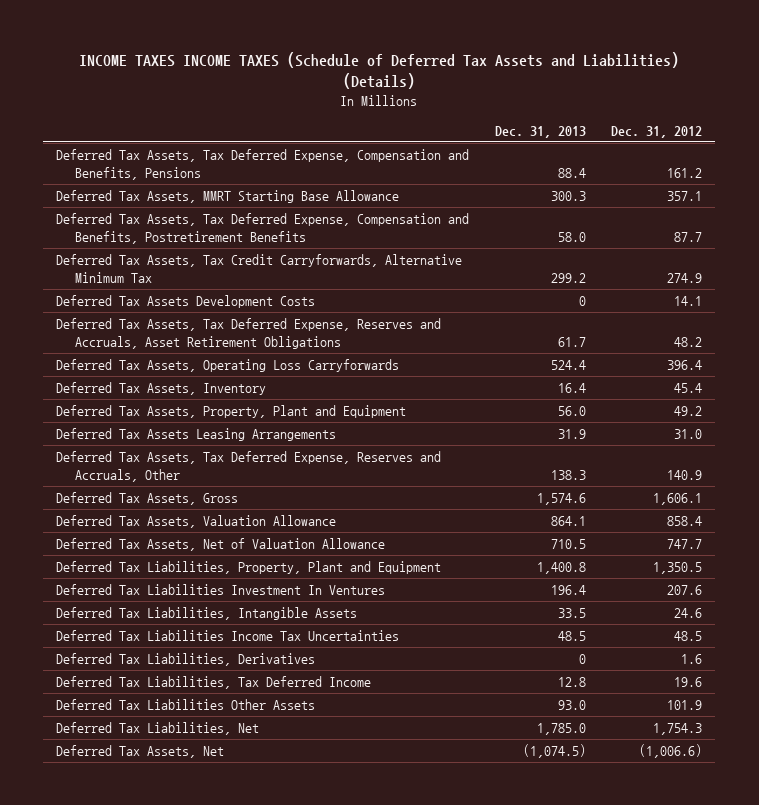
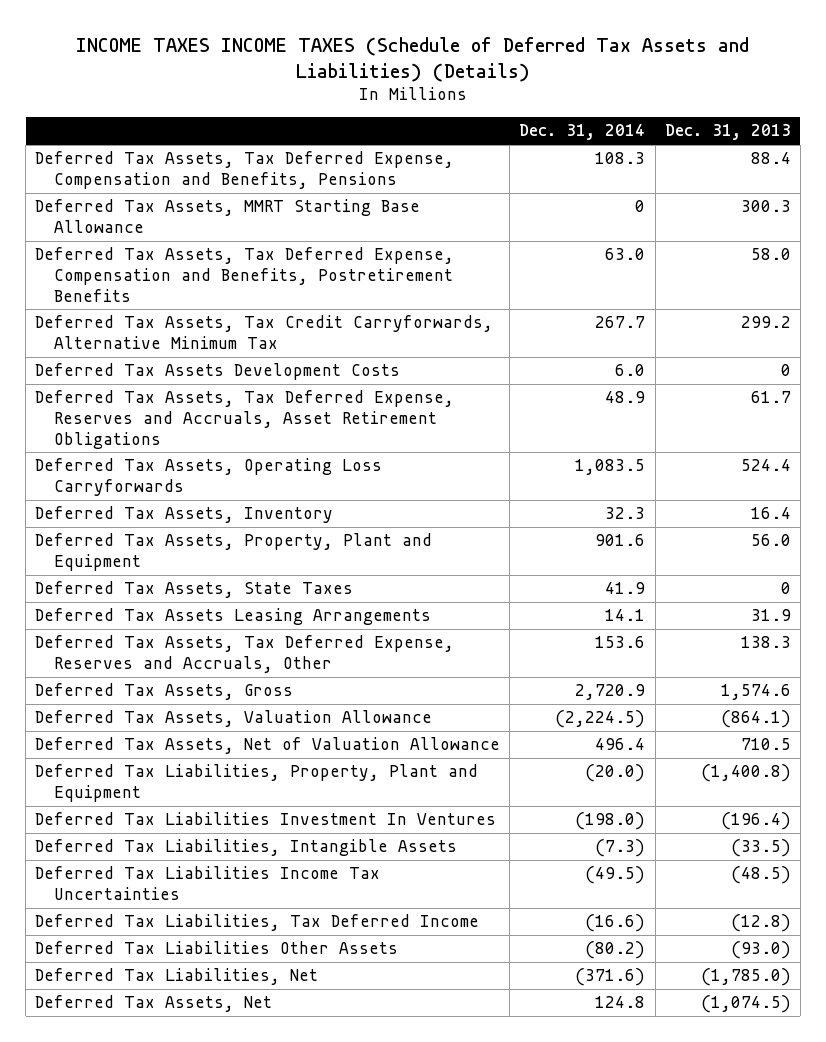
[611,125,703,138] Dec. 31, 2012 -> none
none -> [519,124,646,141] Dec. 31, 2014
none -> [35,581,354,599] Deferred Tax Assets, State Taxes
[550,515,586,526] 864.1 -> [720,710,791,729] (864.1)
[56,652,316,666] Deferred Tax Liabilities, Derivatives -> none
[536,561,586,574] 1,400.8 -> [700,764,791,783] (1,400.8)
[550,584,586,595] 196.4 -> [720,812,791,831] (196.4)
[557,607,586,618] 33.5 -> [730,839,791,858] (33.5)
[557,630,586,641] 48.5 -> [730,866,791,885] (48.5)
[557,676,586,687] 12.8 -> [730,914,791,933] (12.8)
[557,699,586,710] 93.0 -> [730,941,791,960] (93.0)
[536,722,586,735] 1,785.0 -> [700,968,791,987] (1,785.0)

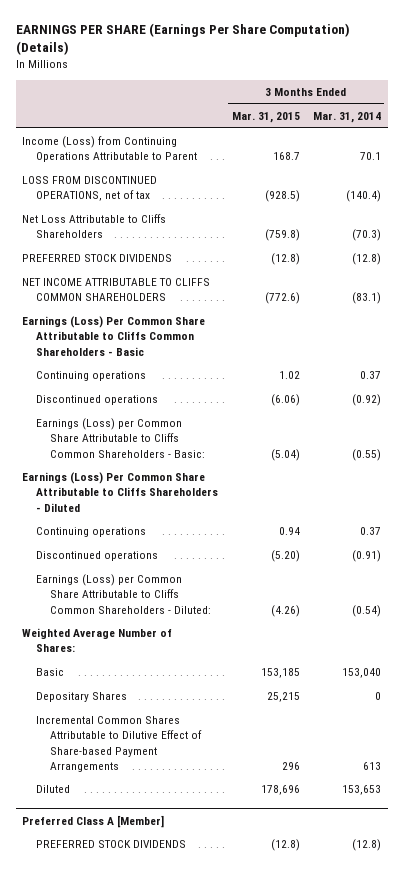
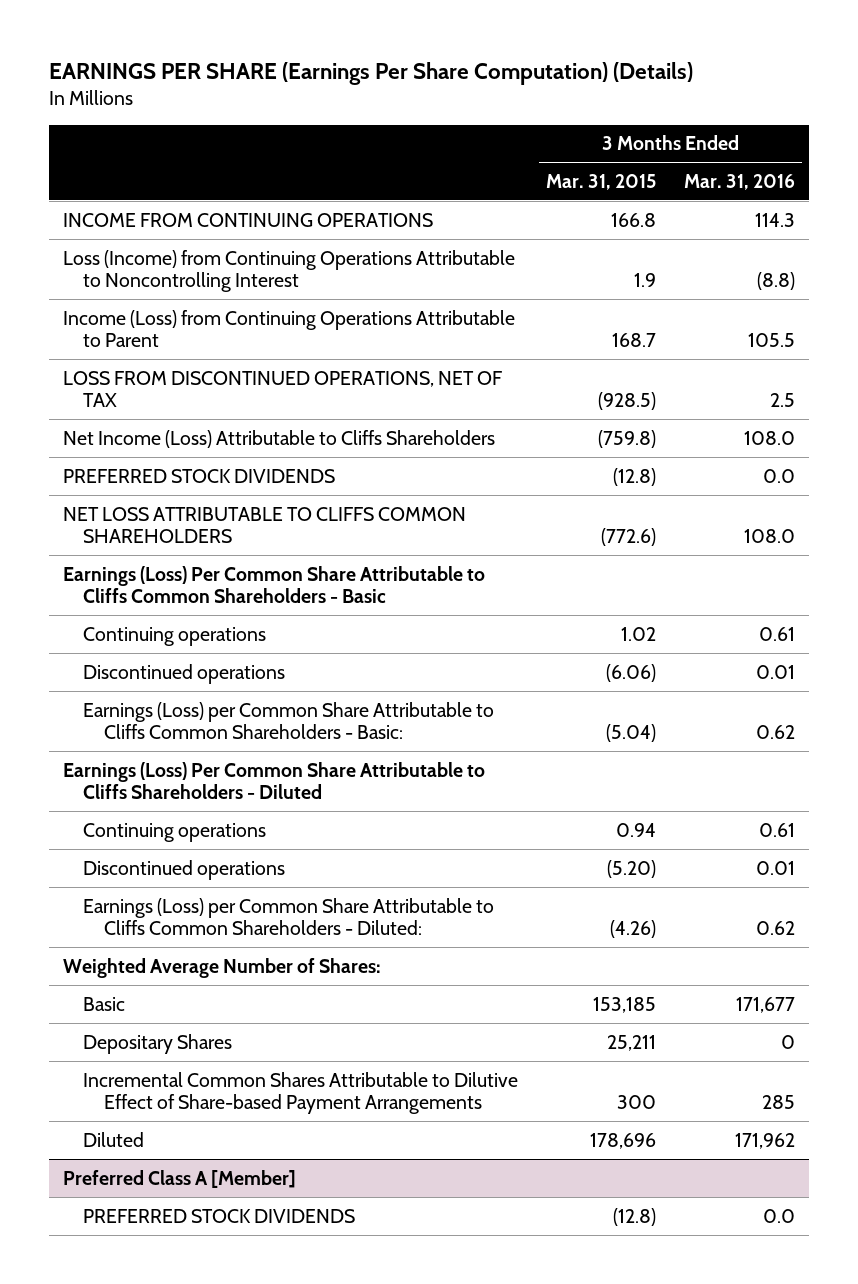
[313,111,382,123] Mar. 31, 2014 -> none
none -> [684,173,796,190] Mar. 31, 2016
none -> [63,212,434,227] INCOME FROM CONTINUING OPERATIONS
none -> [63,249,516,293] Loss (Income) from Continuing Operations Attributable to Noncontrolling Interest
[22,176,158,202] LOSS FROM DISCONTINUED OPERATIONS, net of tax -> [63,370,503,408] LOSS FROM DISCONTINUED OPERATIONS, NET OF TAX
[22,214,167,239] Net Loss Attributable to Cliffs Shareholders -> [63,429,496,448] Net Income (Loss) Attributable to Cliffs Shareholders
[22,278,211,302] NET INCOME ATTRIBUTABLE TO CLIFFS COMMON SHAREHOLDERS -> [63,506,467,544] NET LOSS ATTRIBUTABLE TO CLIFFS COMMON SHAREHOLDERS
[266,692,300,703] 25,215 -> [607,1034,657,1051] 25,211
[281,761,300,770] 296 -> [617,1095,657,1110] 300

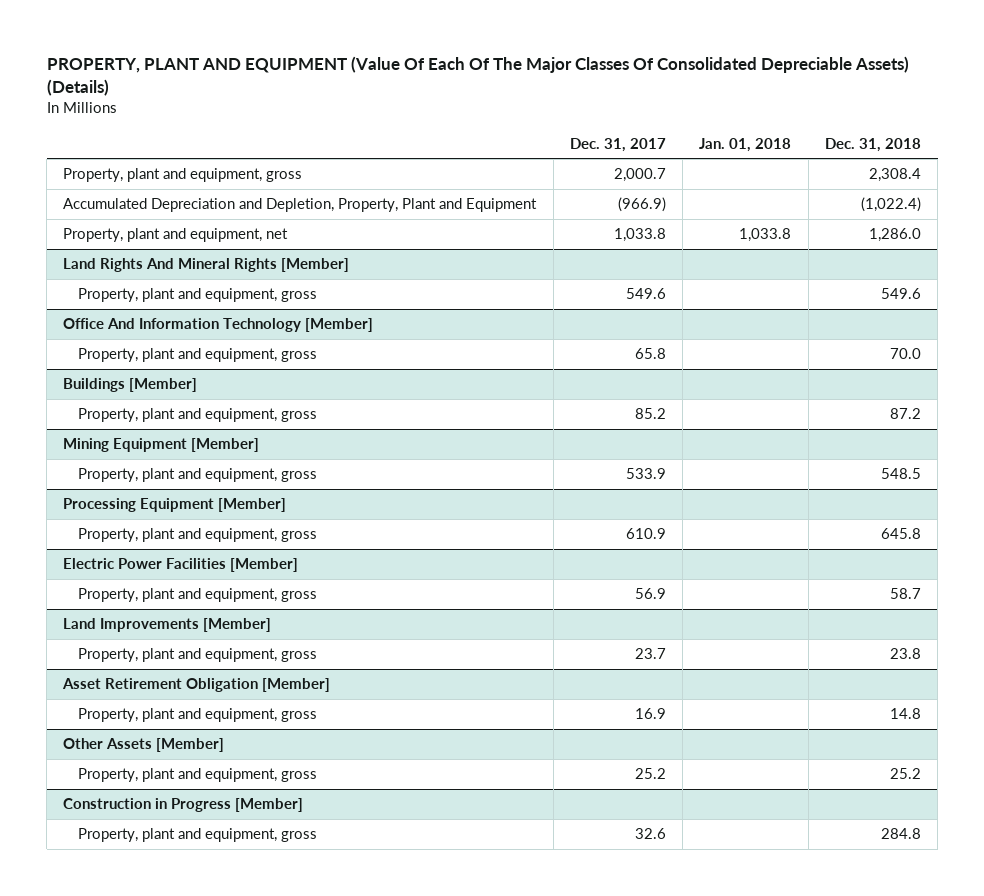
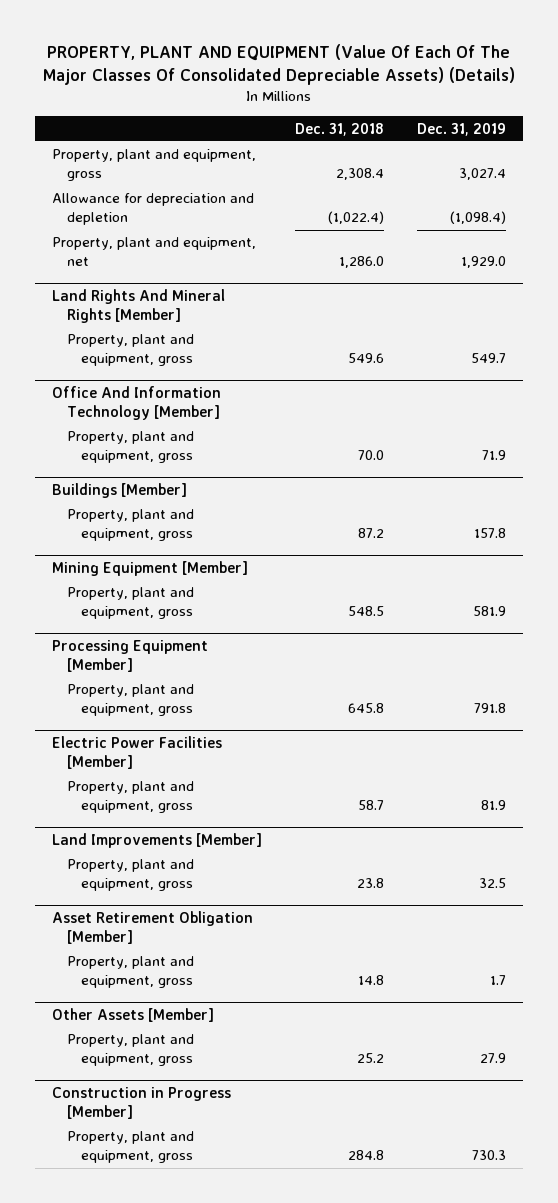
[569,137,666,152] Dec. 31, 2017 -> none
[699,137,792,152] Jan. 01, 2018 -> none
none -> [417,122,507,136] Dec. 31, 2019
[63,198,538,213] Accumulated Depreciation and Depletion, Property, Plant and Equipment -> [51,193,254,226] Allowance for depreciation and depletion

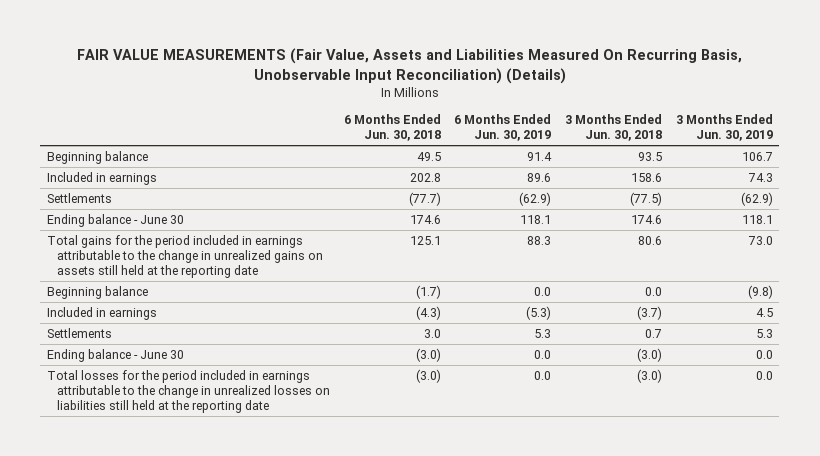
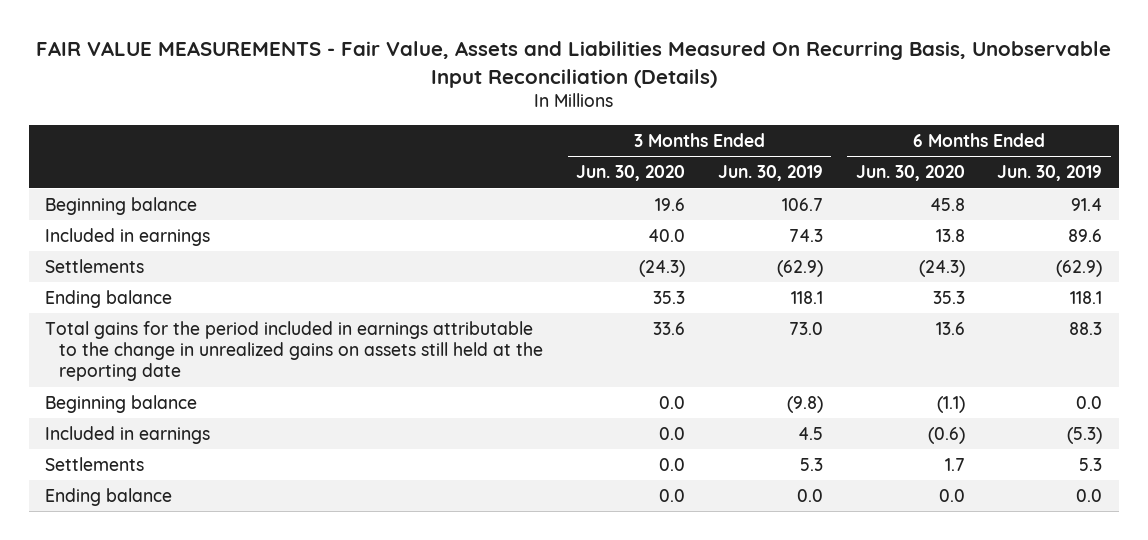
[76,47,742,84] FAIR VALUE MEASUREMENTS (Fair Value, Assets and Liabilities Measured On Recurring Basis, Unobservable Input Reconciliation) (Details) -> [35,41,1111,88] FAIR VALUE MEASUREMENTS - Fair Value, Assets and Liabilities Measured On Recurring Basis, Unobservable Input Reconciliation (Details)
[343,114,441,142] 6 Months Ended Jun. 30, 2018 -> none
[564,114,662,142] 3 Months Ended Jun. 30, 2018 -> none
none -> [576,165,686,182] Jun. 30, 2020
none -> [855,165,965,182] Jun. 30, 2020
[46,213,184,227] Ending balance - June 30 -> [45,289,173,308] Ending balance
[46,369,331,413] Total losses for the period included in earnings attributable to the change in unrealized losses on liabilities still held at the reporting date -> none
[46,348,184,362] Ending balance - June 30 -> [45,487,173,506] Ending balance

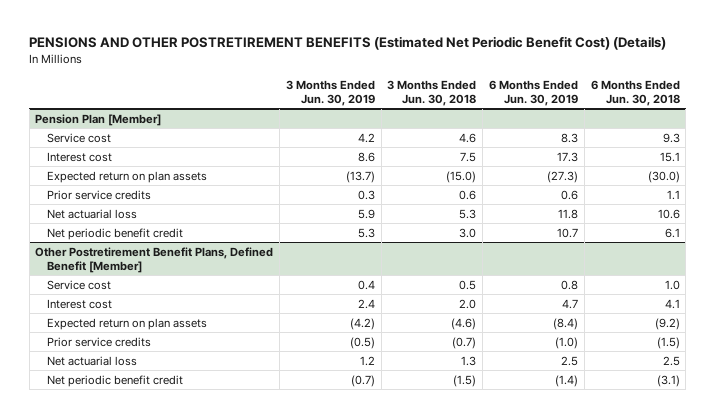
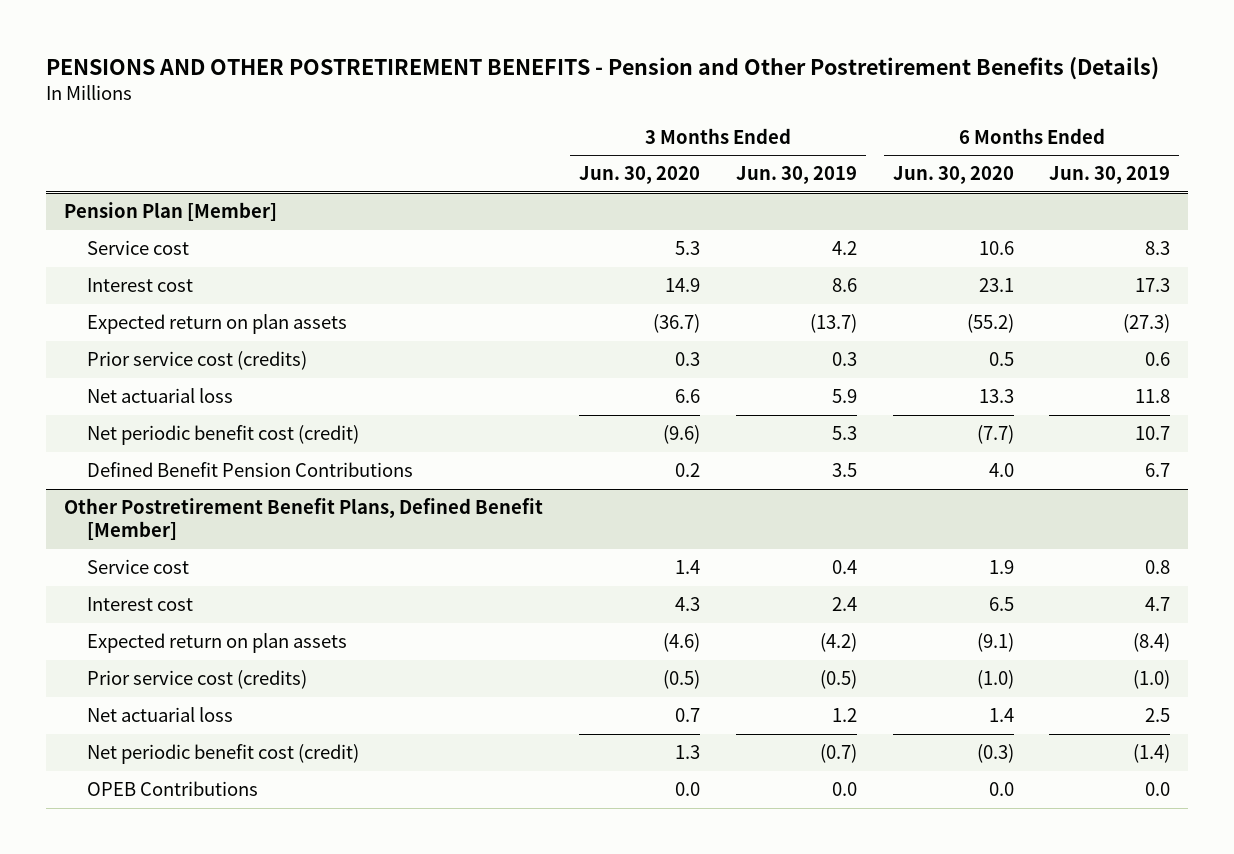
[29,36,667,51] PENSIONS AND OTHER POSTRETIREMENT BENEFITS (Estimated Net Periodic Benefit Cost) (Details) -> [45,56,1159,80] PENSIONS AND OTHER POSTRETIREMENT BENEFITS - Pension and Other Postretirement Benefits (Details)
[387,79,477,106] 3 Months Ended Jun. 30, 2018 -> none
[590,79,680,106] 6 Months Ended Jun. 30, 2018 -> none
none -> [578,166,700,185] Jun. 30, 2020
none -> [892,166,1014,185] Jun. 30, 2020
[47,189,152,200] Prior service credits -> [87,351,308,371] Prior service cost (credits)
[47,227,184,240] Net periodic benefit credit -> [87,425,360,446] Net periodic benefit cost (credit)
none -> [87,462,414,478] Defined Benefit Pension Contributions
[47,336,152,347] Prior service credits -> [87,670,308,690] Prior service cost (credits)
[47,374,184,387] Net periodic benefit credit -> [87,744,360,765] Net periodic benefit cost (credit)
none -> [87,781,259,797] OPEB Contributions

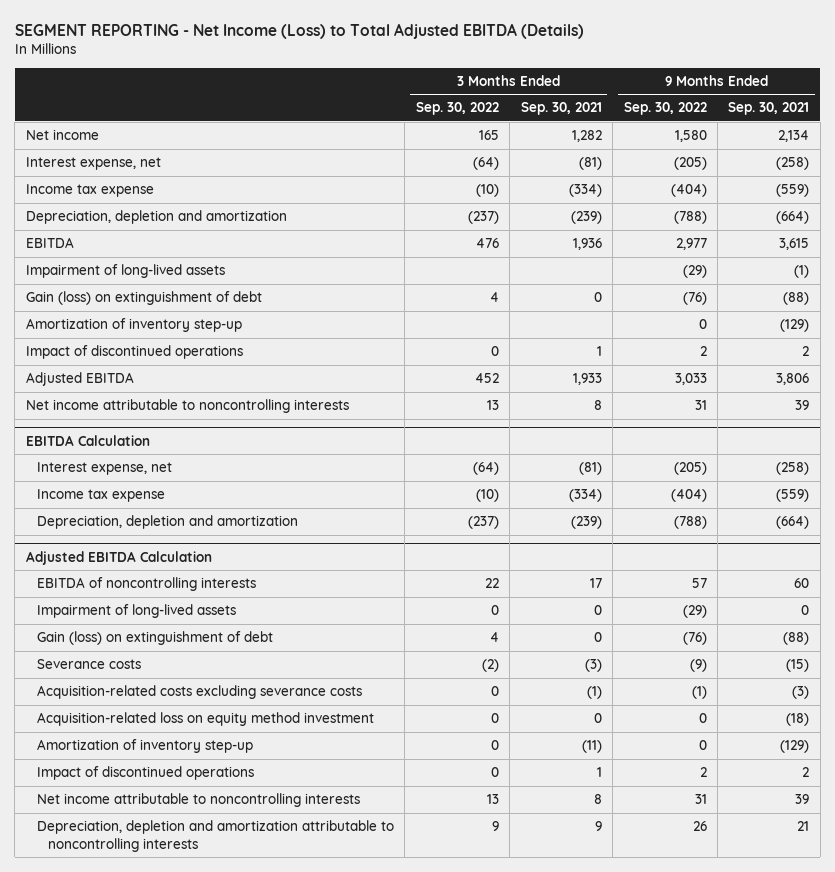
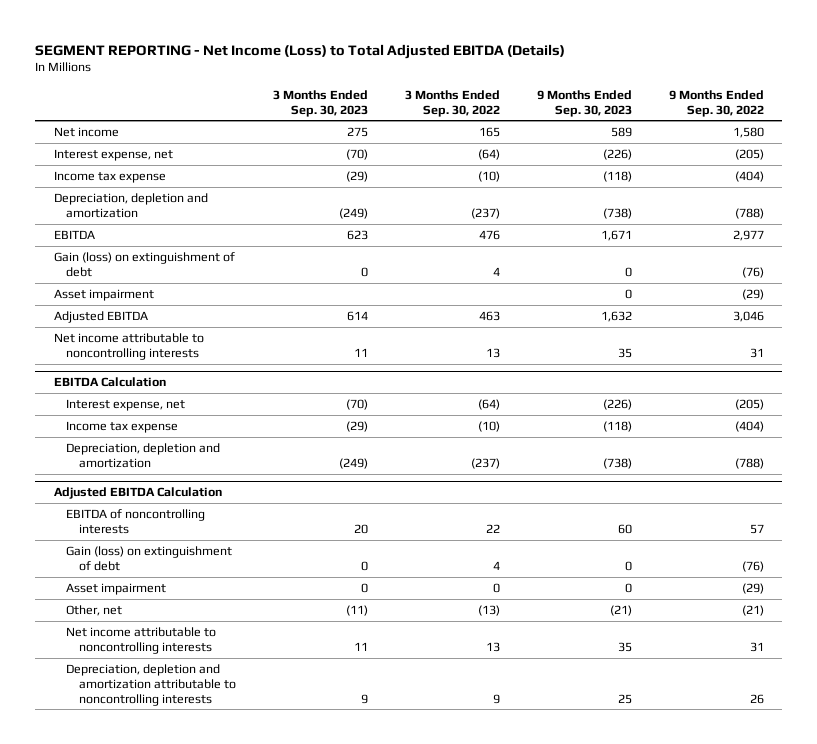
[520,102,602,116] Sep. 30, 2021 -> none
[728,102,810,116] Sep. 30, 2021 -> none
none -> [272,89,368,117] 3 Months Ended Sep. 30, 2023
none -> [536,89,632,117] 9 Months Ended Sep. 30, 2023
[25,264,225,279] Impairment of long-lived assets -> none
[25,318,242,333] Amortization of inventory step-up -> none
[25,345,243,360] Impact of discontinued operations -> none
none -> [53,288,154,301] Asset impairment
[474,373,499,384] 452 -> [478,310,500,321] 463
[674,373,707,386] 3,033 -> [732,310,764,322] 3,046
[37,604,237,619] Impairment of long-lived assets -> none
[37,659,142,670] Severance costs -> none
[37,685,363,700] Acquisition-related costs excluding severance costs -> none
[37,712,375,727] Acquisition-related loss on equity method investment -> none
[37,739,254,754] Amortization of inventory step-up -> none
[37,766,255,781] Impact of discontinued operations -> none
none -> [66,582,167,595] Asset impairment
none -> [66,604,123,616] Other, net

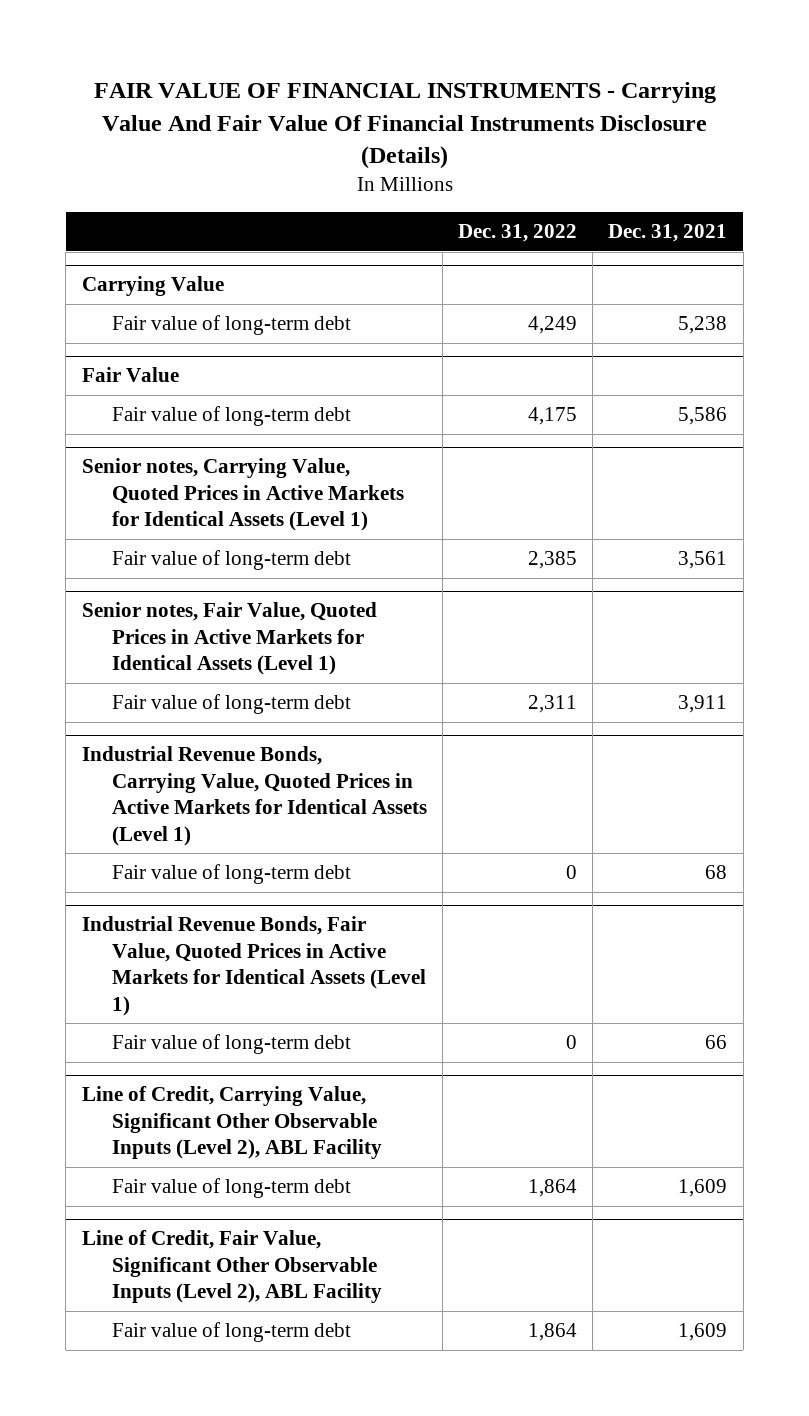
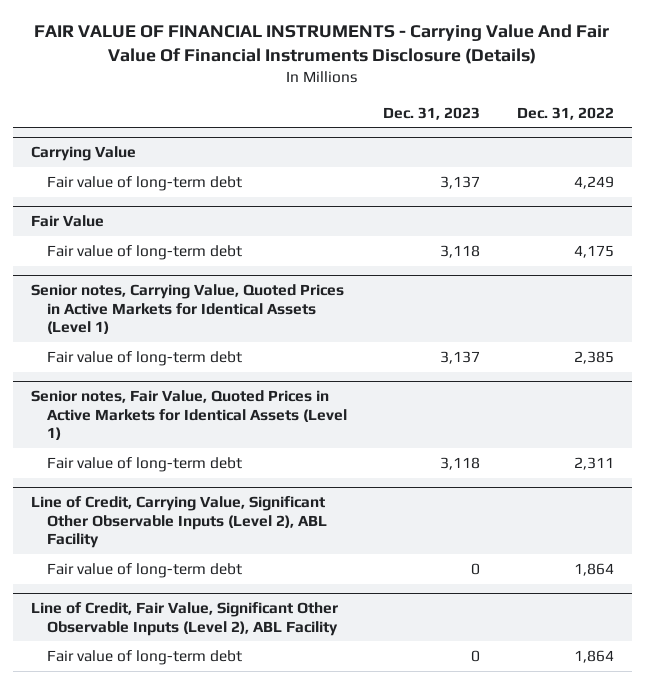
[608,224,728,243] Dec. 31, 2021 -> none
none -> [383,106,481,120] Dec. 31, 2023
[81,746,427,846] Industrial Revenue Bonds, Carrying Value, Quoted Prices in Active Markets for Identical Assets (Level 1) -> none
[111,864,351,885] Fair value of long-term debt -> none
[81,916,426,1016] Industrial Revenue Bonds, Fair Value, Quoted Prices in Active Markets for Identical Assets (Level 1) -> none
[111,1034,351,1055] Fair value of long-term debt -> none

